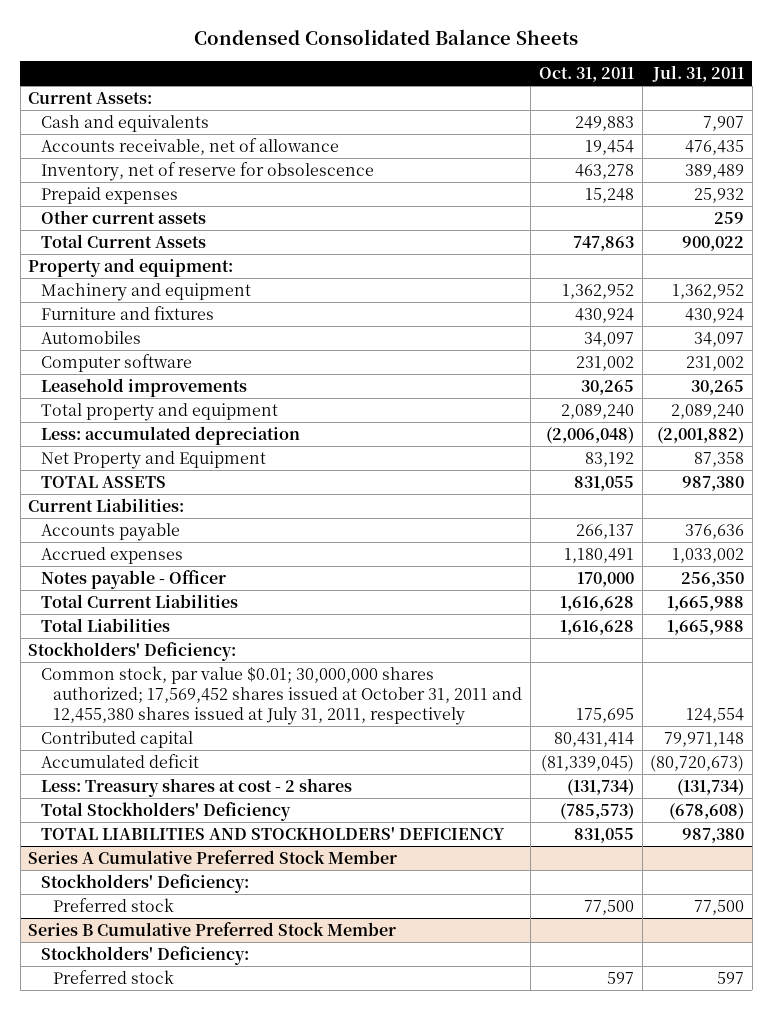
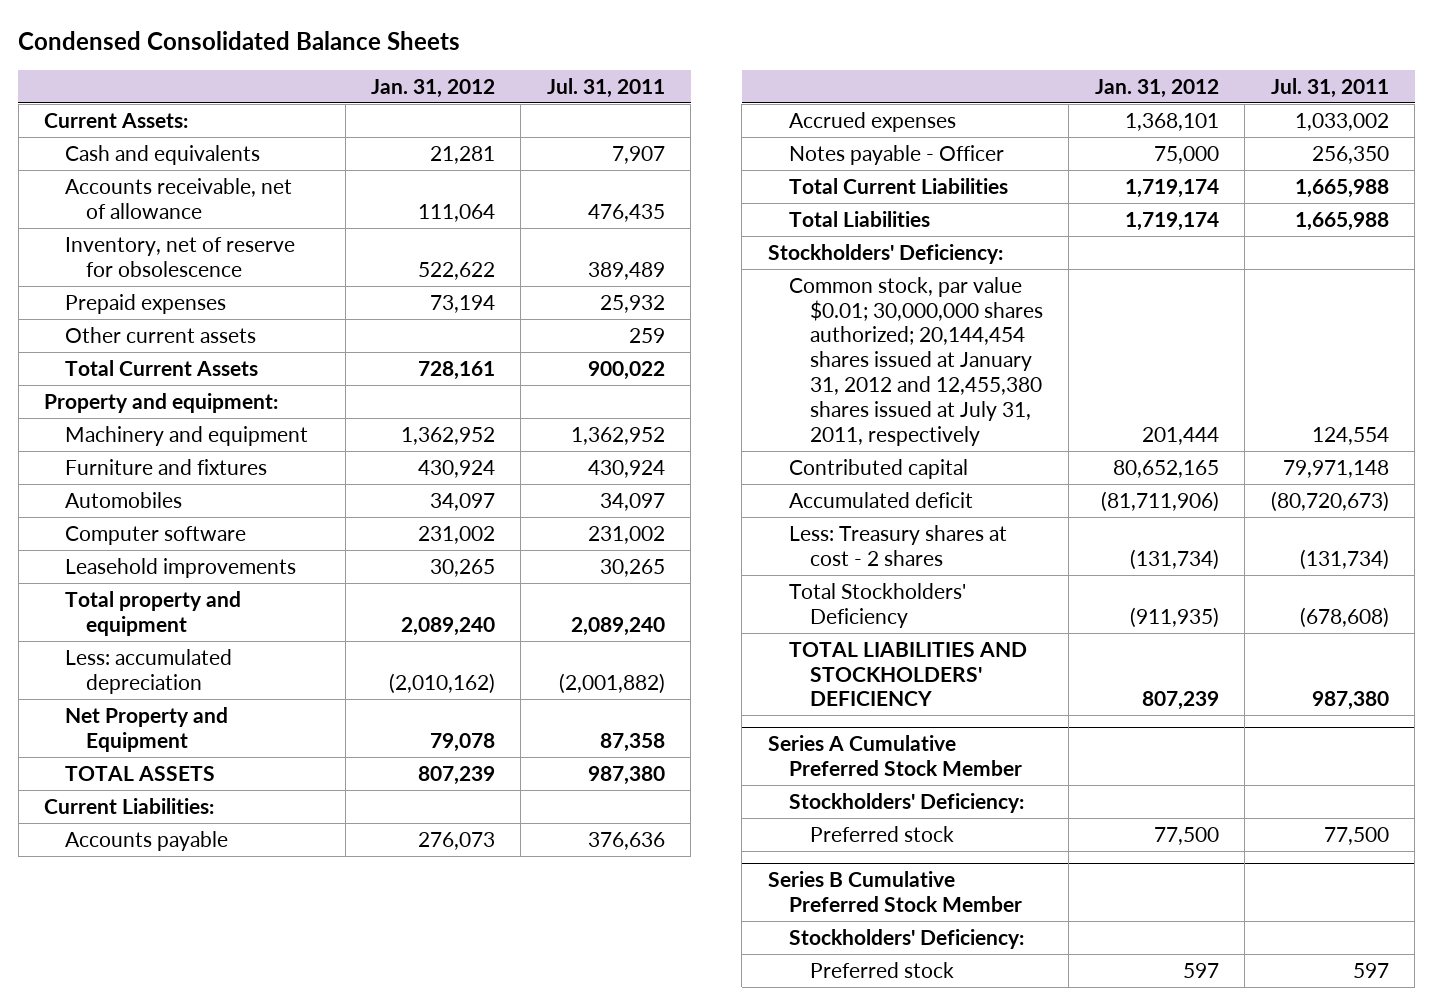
[538,67,634,83] Oct. 31, 2011 -> none
none -> [371,78,496,98] Jan. 31, 2012
[40,665,523,725] Common stock, par value $0.01; 30,000,000 shares authorized; 17,569,452 shares issued at October 31, 2011 and 12,455,380 shares issued at July 31, 2011, respectively -> [788,276,1044,447] Common stock, par value $0.01; 30,000,000 shares authorized; 20,144,454 shares issued at January 31, 2012 and 12,455,380 shares issued at July 31, 2011, respectively

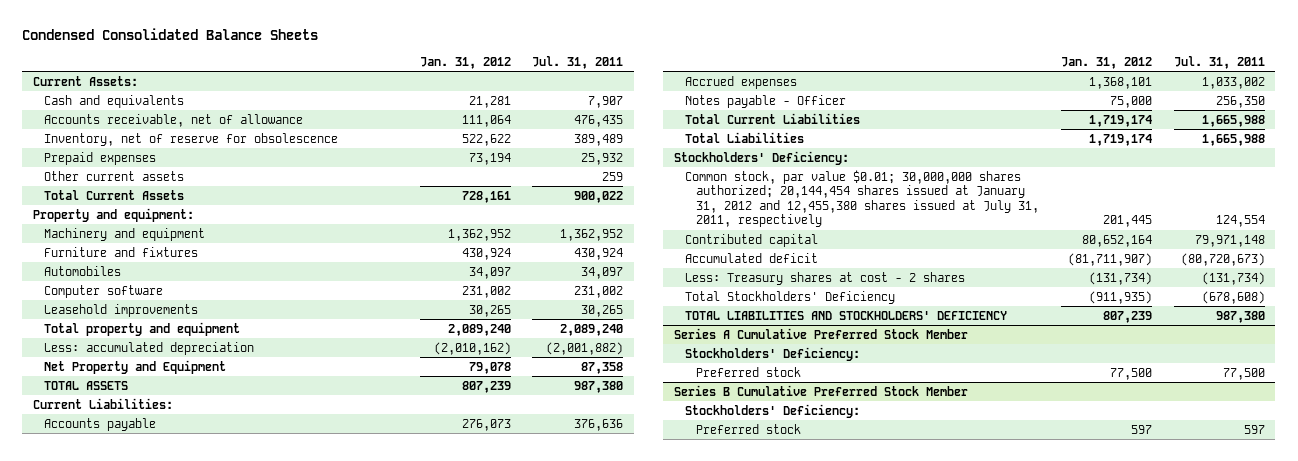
[1141,427,1219,446] 201,444 -> [1102,215,1152,228] 201,445
[1112,459,1219,478] 80,652,165 -> [1081,234,1152,247] 80,652,164
[1100,490,1219,512] (81,711,906) -> [1067,252,1152,266] (81,711,907)

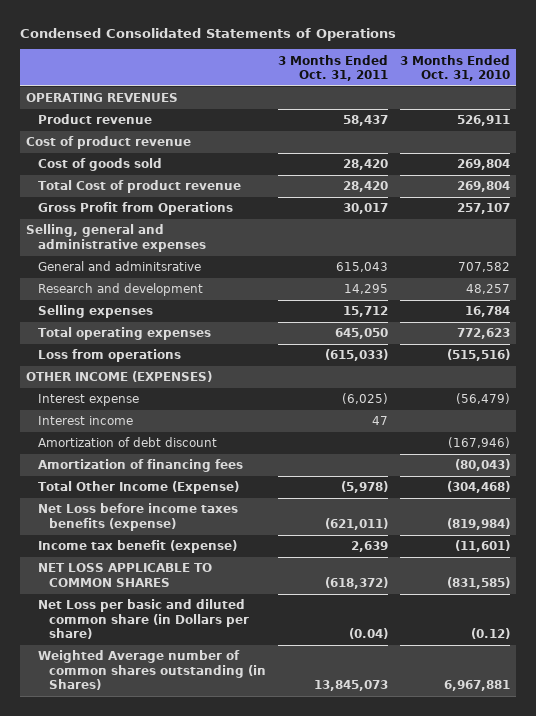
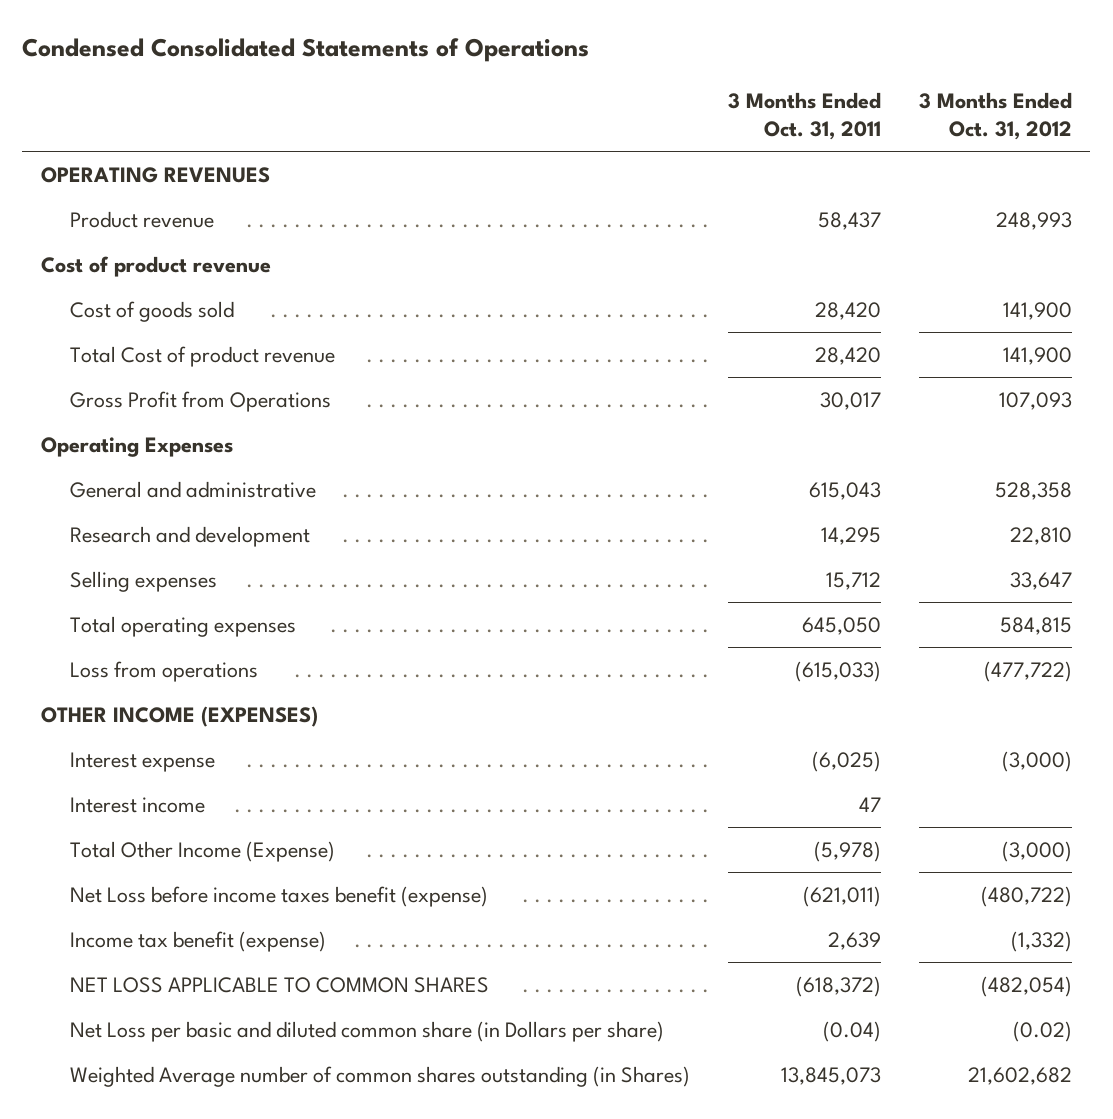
[399,54,510,82] 3 Months Ended Oct. 31, 2010 -> none
none -> [918,92,1072,140] 3 Months Ended Oct. 31, 2012
[25,224,206,252] Selling, general and administrative expenses -> none
none -> [40,436,233,457] Operating Expenses
[37,261,201,272] General and adminitsrative -> [70,480,317,498] General and administrative
[37,437,217,448] Amortization of debt discount -> none
[37,459,243,473] Amortization of financing fees -> none
[37,503,238,531] Net Loss before income taxes benefits (expense) -> [70,885,489,907] Net Loss before income taxes benefit (expense)

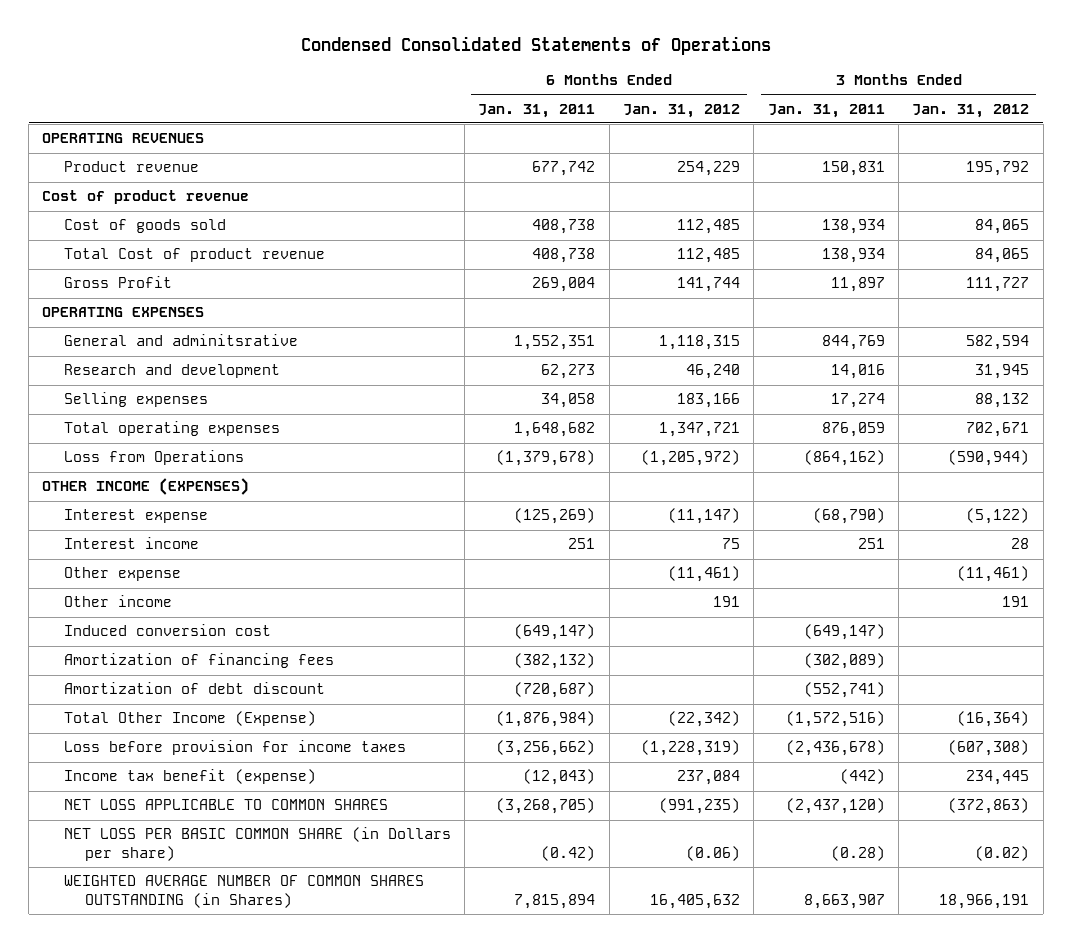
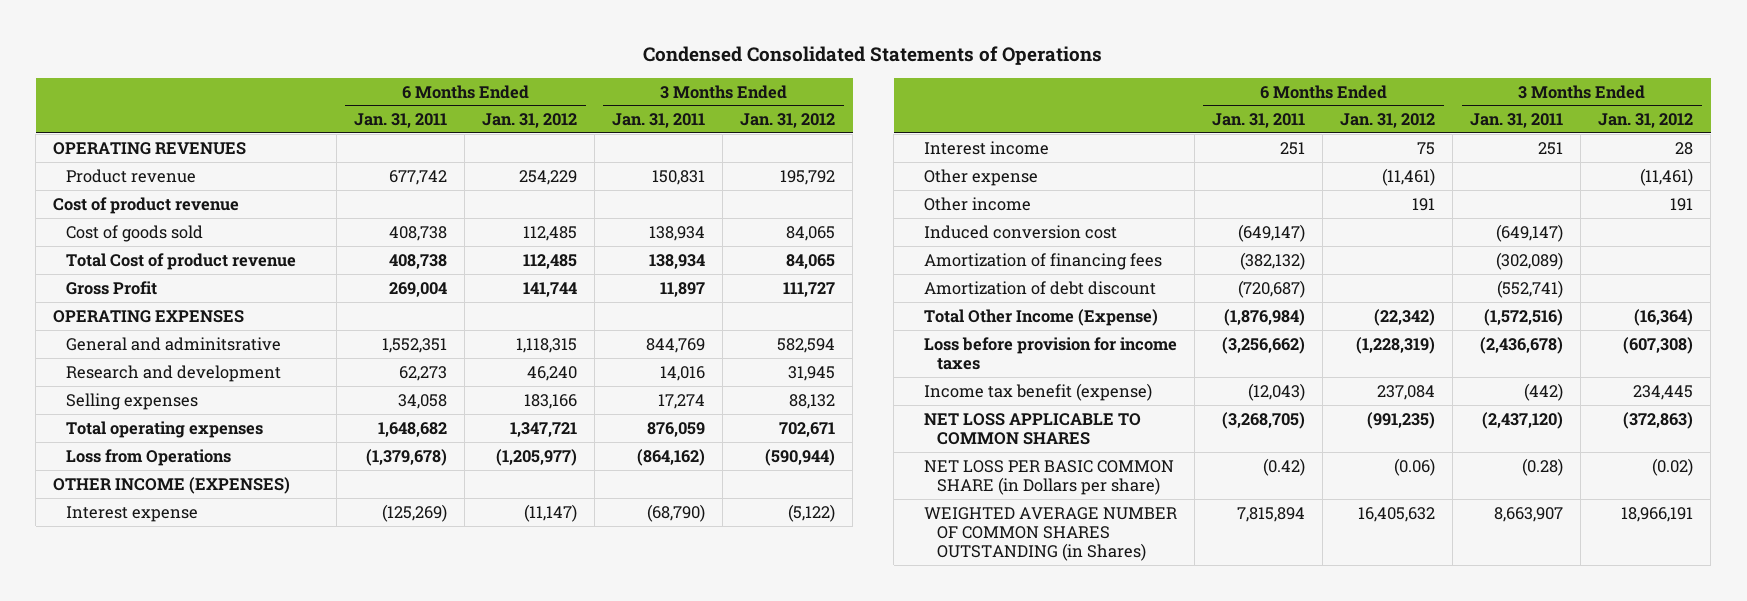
[641,450,741,467] (1,205,972) -> [496,448,578,466] (1,205,977)

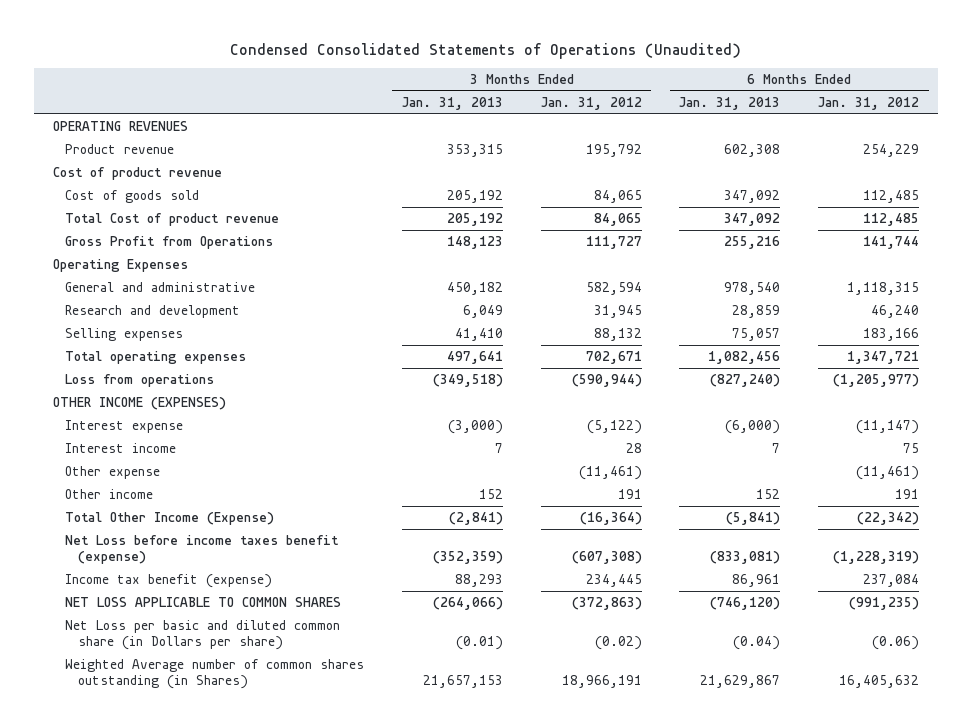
[643,46,1103,66] Condensed Consolidated Statements of Operations -> [229,42,741,59] Condensed Consolidated Statements of Operations (Unaudited)
[354,113,448,129] Jan. 31, 2011 -> none
[612,113,706,129] Jan. 31, 2011 -> none
none -> [401,97,503,111] Jan. 31, 2013
none -> [679,97,781,111] Jan. 31, 2013
[66,280,158,295] Gross Profit -> [65,236,274,250] Gross Profit from Operations
[53,309,245,323] OPERATING EXPENSES -> [52,259,188,273] Operating Expenses
[66,336,282,351] General and adminitsrative -> [65,282,256,293] General and administrative
[66,448,232,466] Loss from Operations -> [65,374,215,388] Loss from operations
[924,224,1118,239] Induced conversion cost -> none
[924,252,1163,270] Amortization of financing fees -> none
[924,280,1157,295] Amortization of debt discount -> none
[924,336,1178,370] Loss before provision for income taxes -> [65,535,340,564] Net Loss before income taxes benefit (expense)
[924,459,1175,495] NET LOSS PER BASIC COMMON SHARE (in Dollars per share) -> [65,620,341,650] Net Loss per basic and diluted common share (in Dollars per share)
[924,506,1178,561] WEIGHTED AVERAGE NUMBER OF COMMON SHARES OUTSTANDING (in Shares) -> [65,659,365,689] Weighted Average number of common shares outstanding (in Shares)

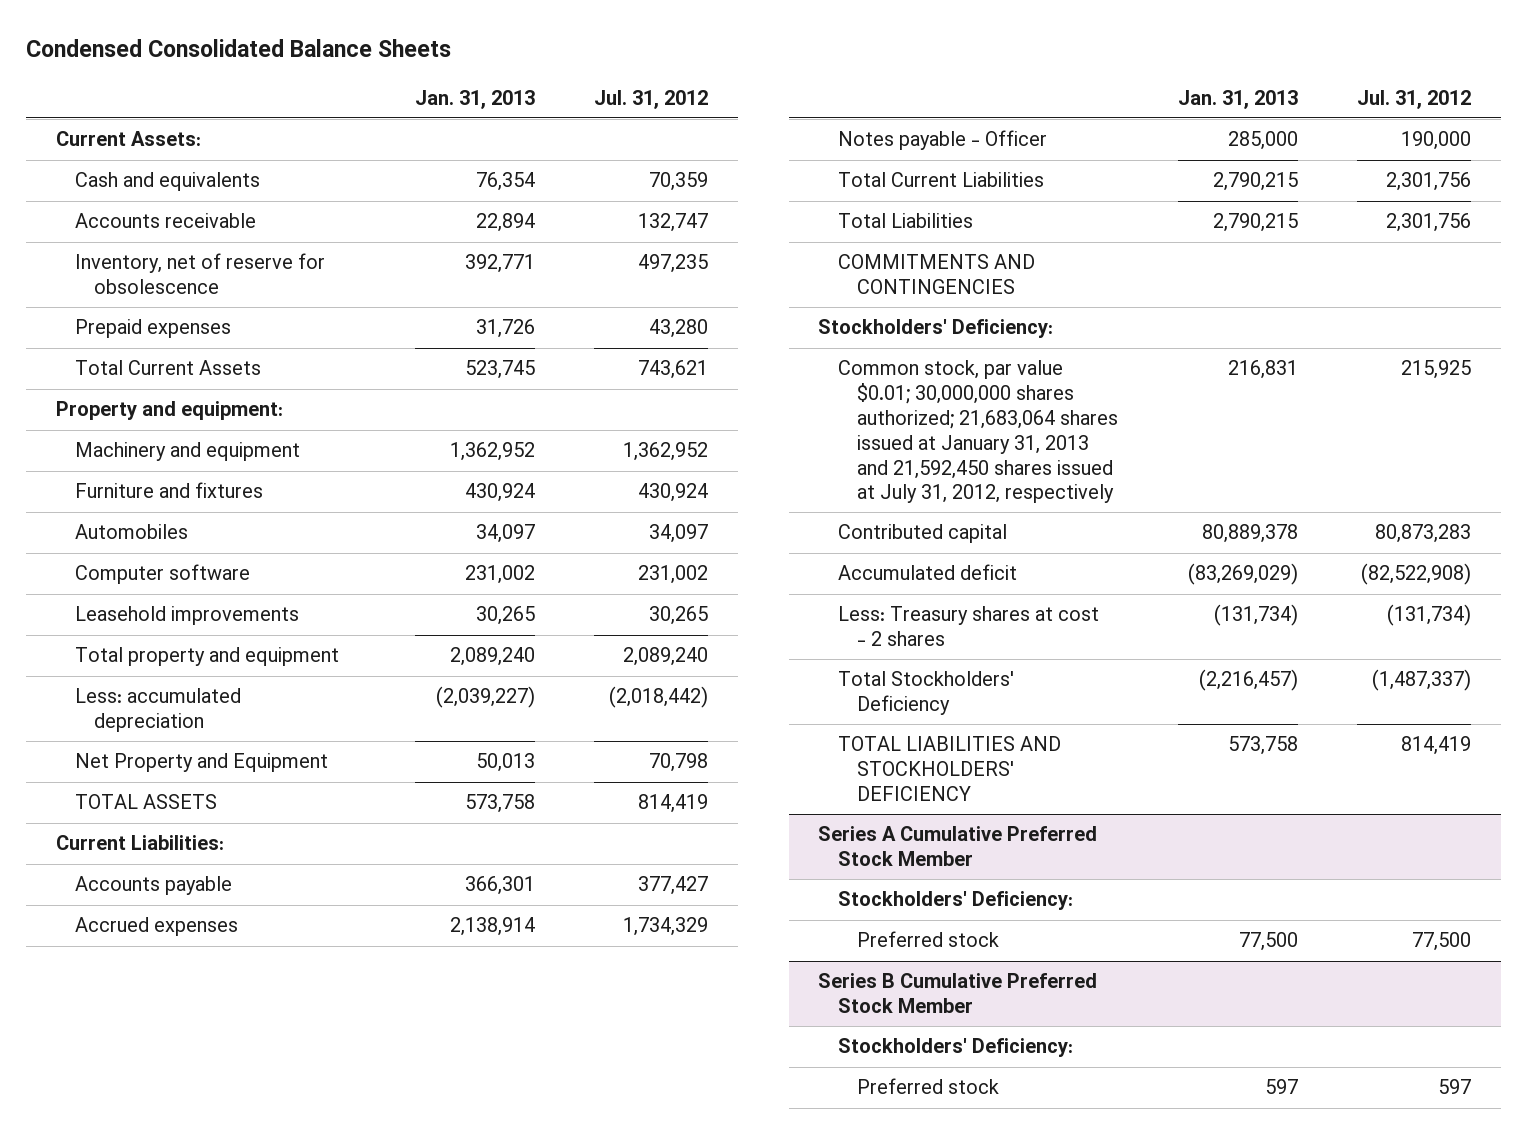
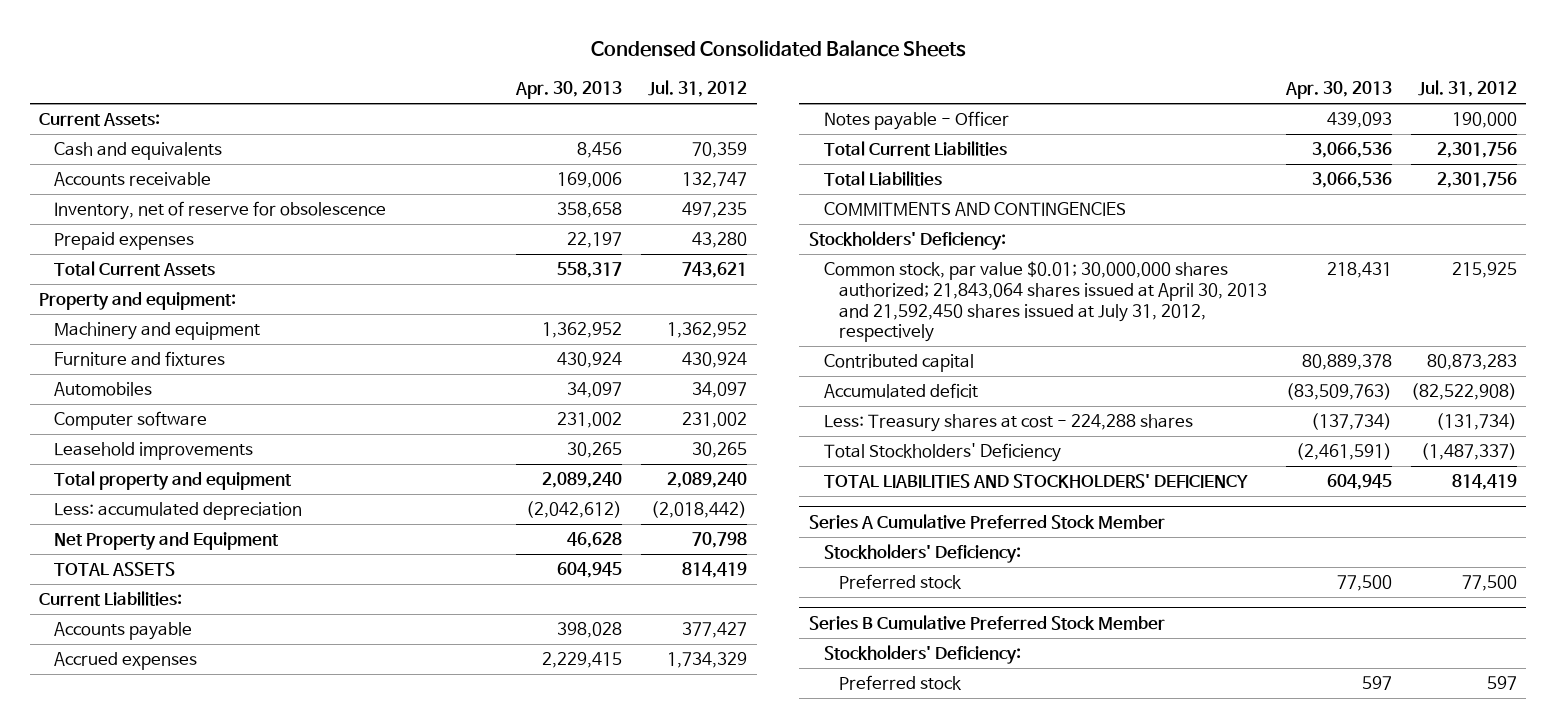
[414,89,535,109] Jan. 31, 2013 -> none
none -> [515,81,623,100] Apr. 30, 2013
[837,360,1119,504] Common stock, par value $0.01; 30,000,000 shares authorized; 21,683,064 shares issued at January 31, 2013 and 21,592,450 shares issued at July 31, 2012, respectively -> [824,261,1268,343] Common stock, par value $0.01; 30,000,000 shares authorized; 21,843,064 shares issued at April 30, 2013 and 21,592,450 shares issued at July 31, 2012, respectively
[837,606,1099,647] Less: Treasury shares at cost - 2 shares -> [824,414,1194,433] Less: Treasury shares at cost - 224,288 shares

